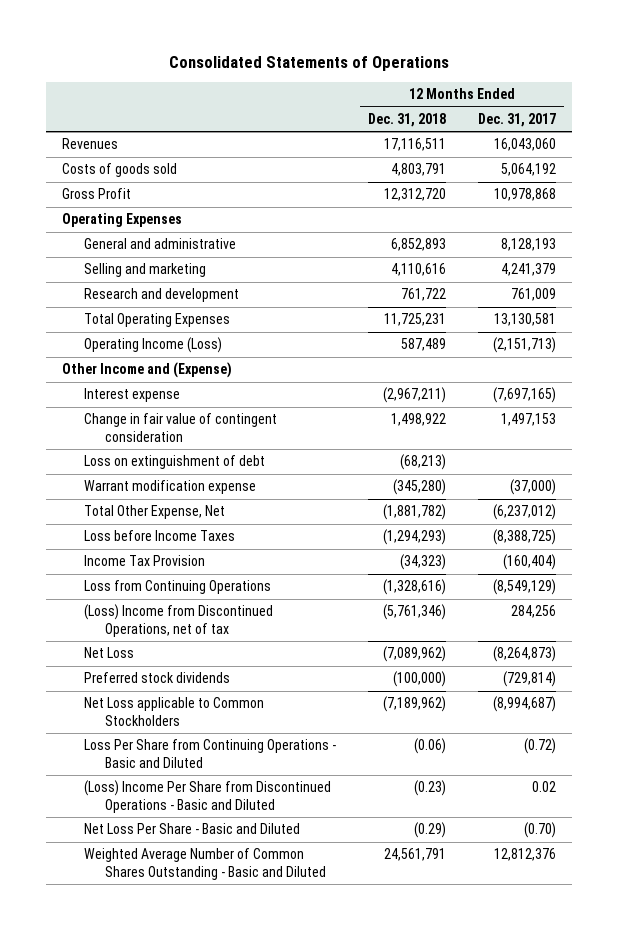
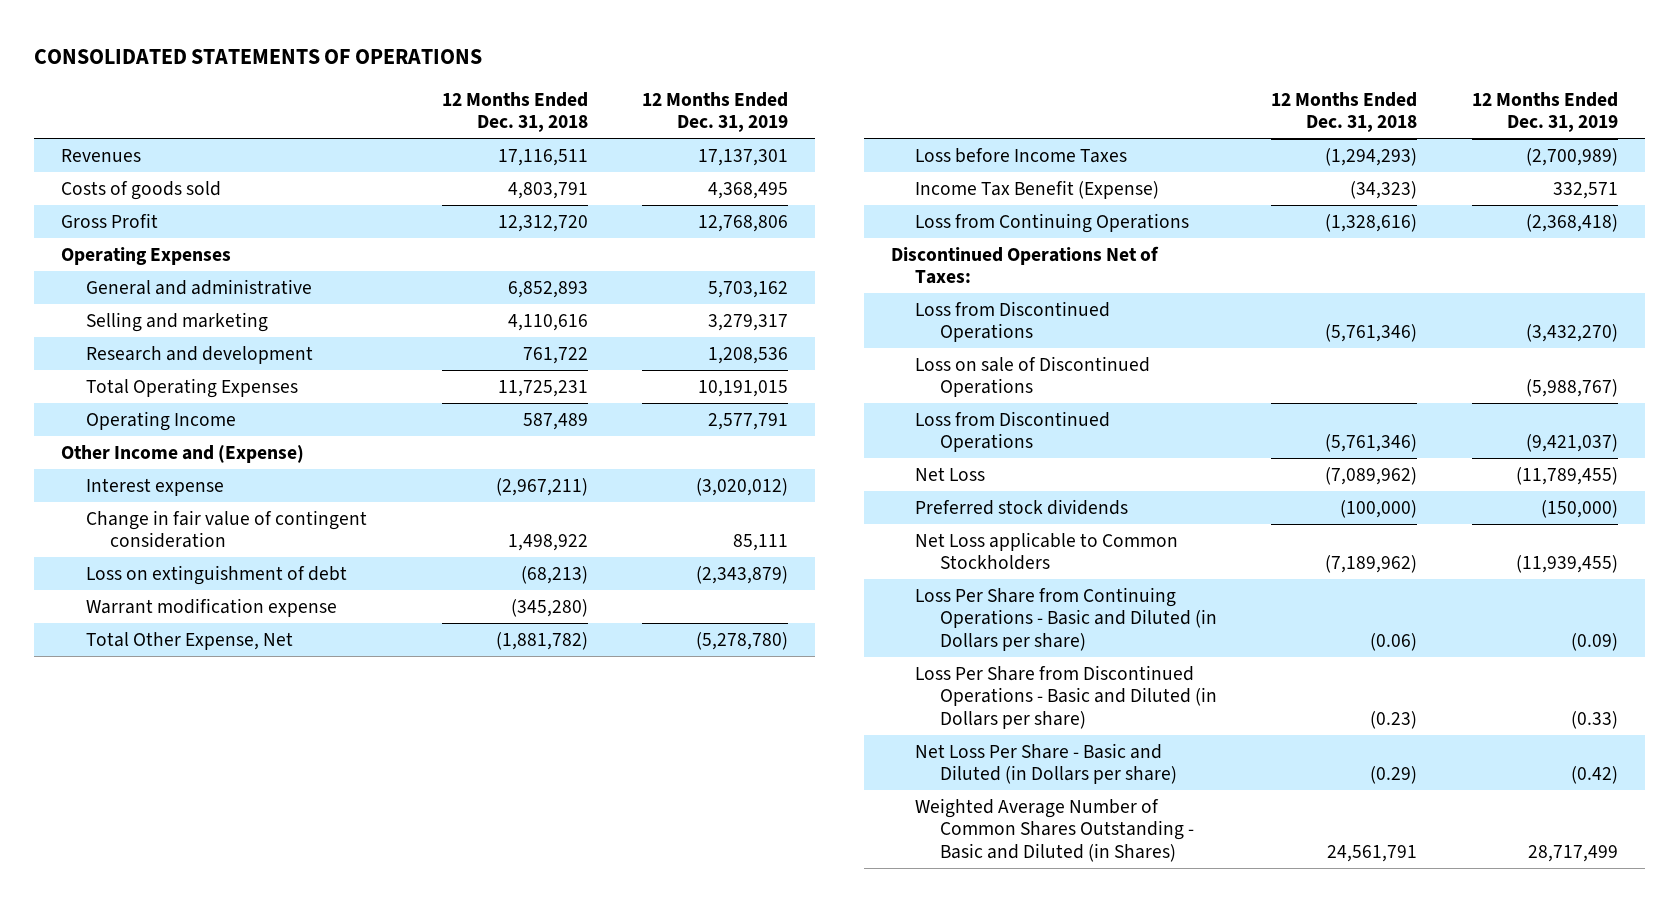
[169,55,450,71] Consolidated Statements of Operations -> [33,48,482,64] CONSOLIDATED STATEMENTS OF OPERATIONS
[478,113,557,128] Dec. 31, 2017 -> none
none -> [642,91,789,133] 12 Months Ended Dec. 31, 2019
[83,337,222,354] Operating Income (Loss) -> [85,410,236,431] Operating Income
[83,555,205,567] Income Tax Provision -> [915,179,1160,199] Income Tax Benefit (Expense)
none -> [890,245,1159,285] Discontinued Operations Net of Taxes:
none -> [915,300,1111,343] Loss from Discontinued Operations
none -> [915,355,1151,398] Loss on sale of Discontinued Operations
[83,604,273,637] (Loss) Income from Discontinued Operations, net of tax -> [915,410,1111,453] Loss from Discontinued Operations
[83,739,336,768] Loss Per Share from Continuing Operations - Basic and Diluted -> [915,586,1217,651] Loss Per Share from Continuing Operations - Basic and Diluted (in Dollars per share)
[83,780,331,813] (Loss) Income Per Share from Discontinued Operations - Basic and Diluted -> [915,664,1217,729] Loss Per Share from Discontinued Operations - Basic and Diluted (in Dollars per share)
[83,823,300,835] Net Loss Per Share - Basic and Diluted -> [915,742,1177,785] Net Loss Per Share - Basic and Diluted (in Dollars per share)
[83,848,327,880] Weighted Average Number of Common Shares Outstanding - Basic and Diluted -> [915,797,1194,862] Weighted Average Number of Common Shares Outstanding - Basic and Diluted (in Shares)

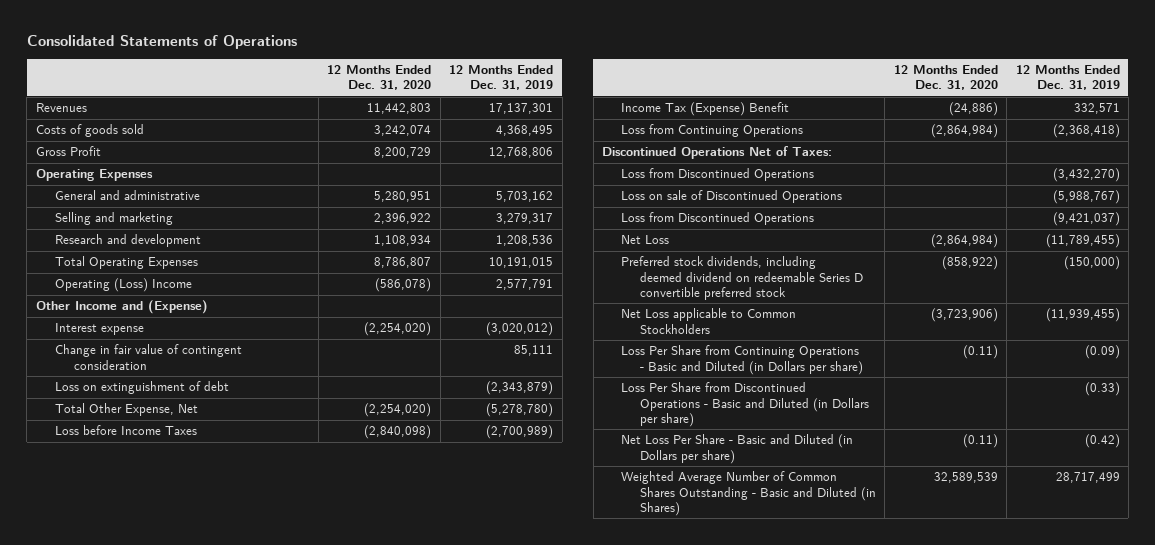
[33,48,482,64] CONSOLIDATED STATEMENTS OF OPERATIONS -> [26,35,297,50] Consolidated Statements of Operations
[441,91,588,133] 12 Months Ended Dec. 31, 2018 -> none
none -> [327,65,432,91] 12 Months Ended Dec. 31, 2020
[85,410,236,431] Operating Income -> [54,278,192,293] Operating (Loss) Income
[85,597,337,617] Warrant modification expense -> none
[915,179,1160,199] Income Tax Benefit (Expense) -> [621,102,790,117] Income Tax (Expense) Benefit
[915,498,1129,515] Preferred stock dividends -> [621,256,863,300] Preferred stock dividends, including deemed dividend on redeemable Series D convertible preferred stock

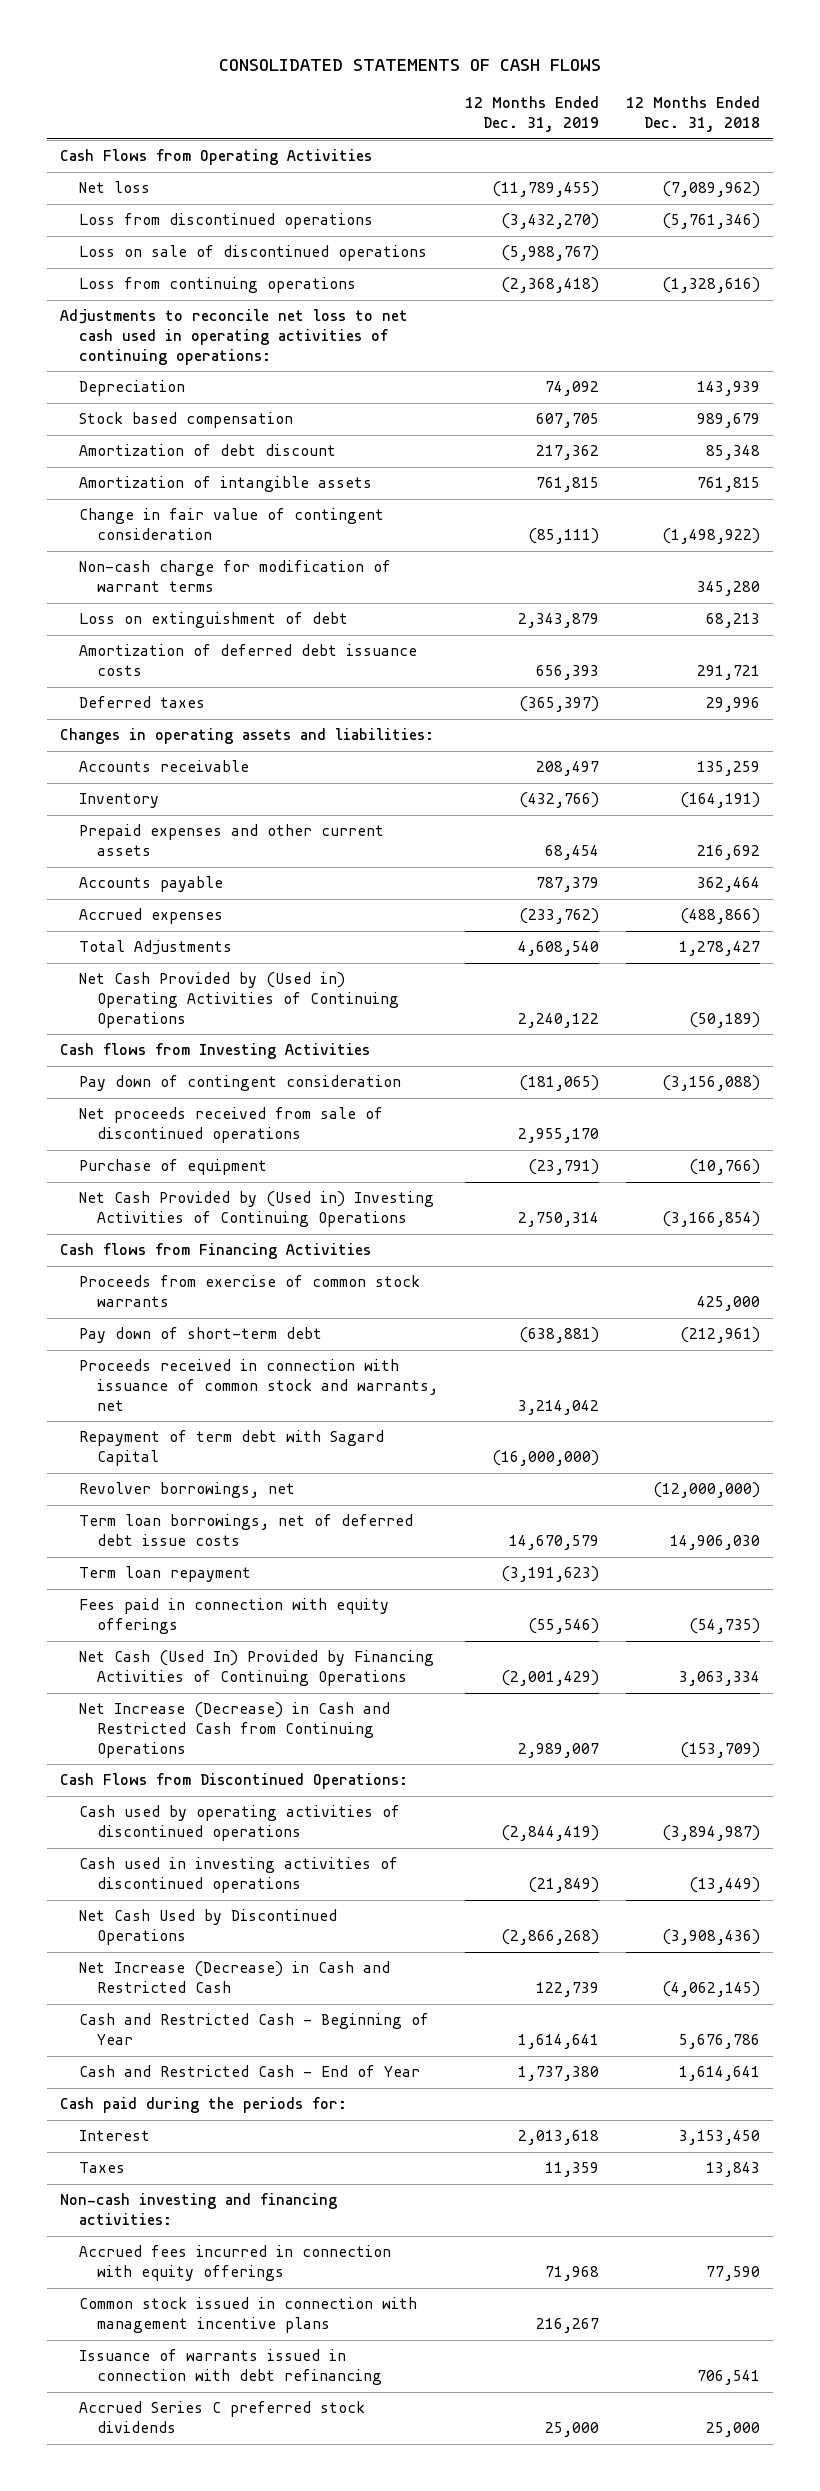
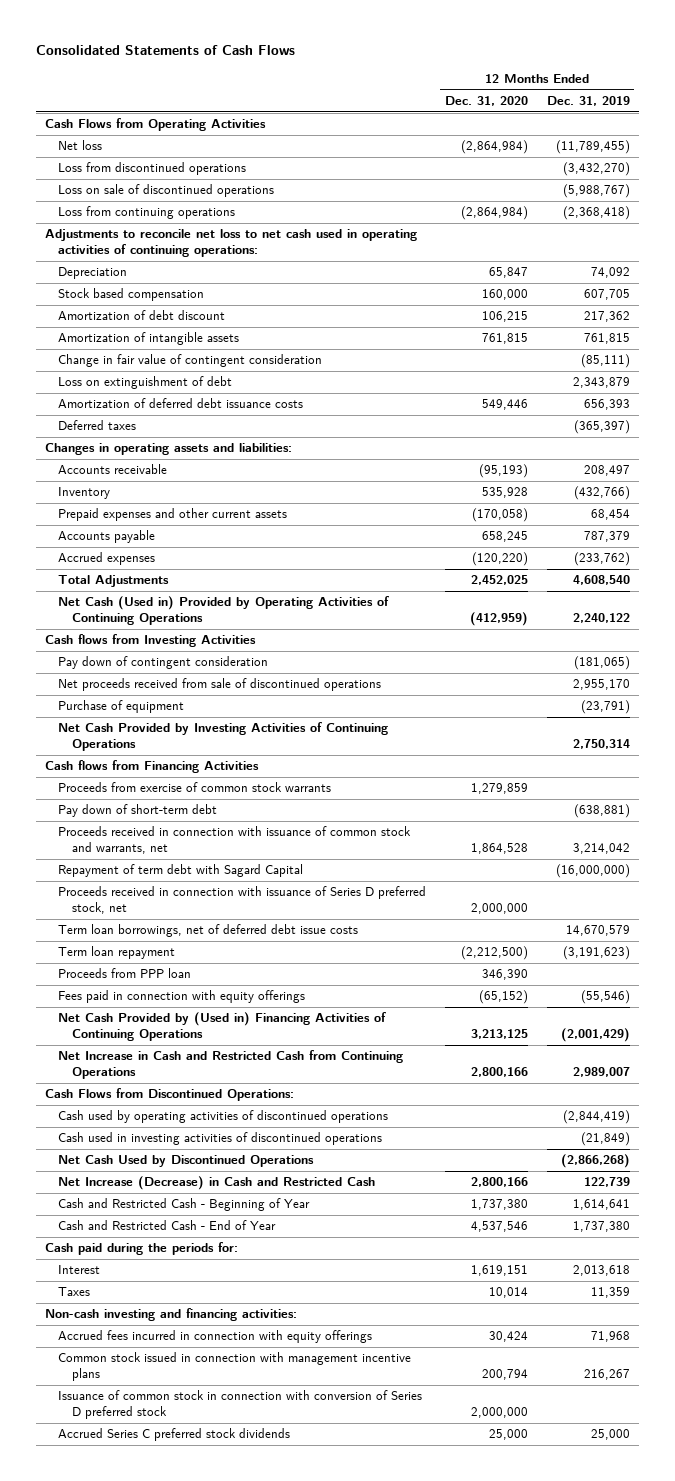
[219,59,602,72] CONSOLIDATED STATEMENTS OF CASH FLOWS -> [35,44,295,55] Consolidated Statements of Cash Flows
[625,96,760,133] 12 Months Ended Dec. 31, 2018 -> none
none -> [445,95,529,106] Dec. 31, 2020
[78,560,391,593] Non-cash charge for modification of warrant terms -> none
[78,972,400,1028] Net Cash Provided by (Used in) Operating Activities of Continuing Operations -> [58,596,390,625] Net Cash (Used in) Provided by Operating Activities of Continuing Operations
[78,1191,434,1228] Net Cash Provided by (Used in) Investing Activities of Continuing Operations -> [58,722,389,751] Net Cash Provided by Investing Activities of Continuing Operations
[78,1482,295,1499] Revolver borrowings, net -> none
none -> [58,886,427,914] Proceeds received in connection with issuance of Series D preferred stock, net
none -> [58,968,192,979] Proceeds from PPP loan
[78,1650,434,1687] Net Cash (Used In) Provided by Financing Activities of Continuing Operations -> [58,1012,387,1041] Net Cash Provided by (Used in) Financing Activities of Continuing Operations
[78,1702,390,1758] Net Increase (Decrease) in Cash and Restricted Cash from Continuing Operations -> [58,1050,404,1079] Net Increase in Cash and Restricted Cash from Continuing Operations
[78,2349,383,2386] Issuance of warrants issued in connection with debt refinancing -> none
none -> [58,1390,423,1419] Issuance of common stock in connection with conversion of Series D preferred stock

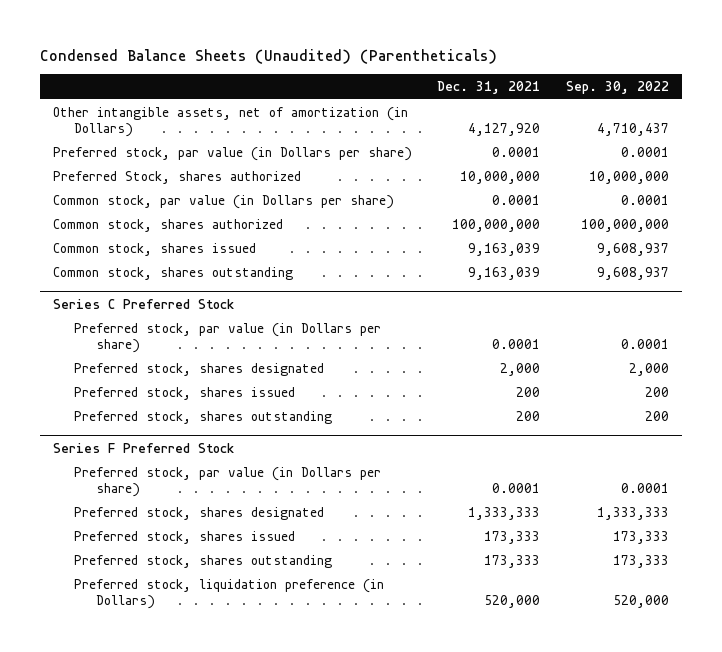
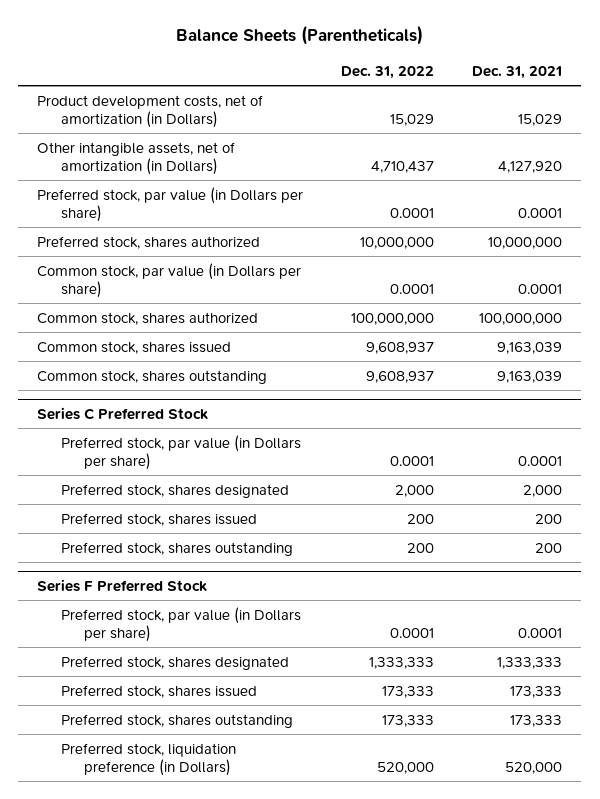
[39,48,497,64] Condensed Balance Sheets (Unaudited) (Parentheticals) -> [175,25,423,46] Balance Sheets (Parentheticals)
[566,81,670,95] Sep. 30, 2022 -> none
none -> [341,65,435,79] Dec. 31, 2022
none -> [37,94,264,128] Product development costs, net of amortization (in Dollars)
[52,170,301,184] Preferred Stock, shares authorized -> [37,235,261,249] Preferred stock, shares authorized

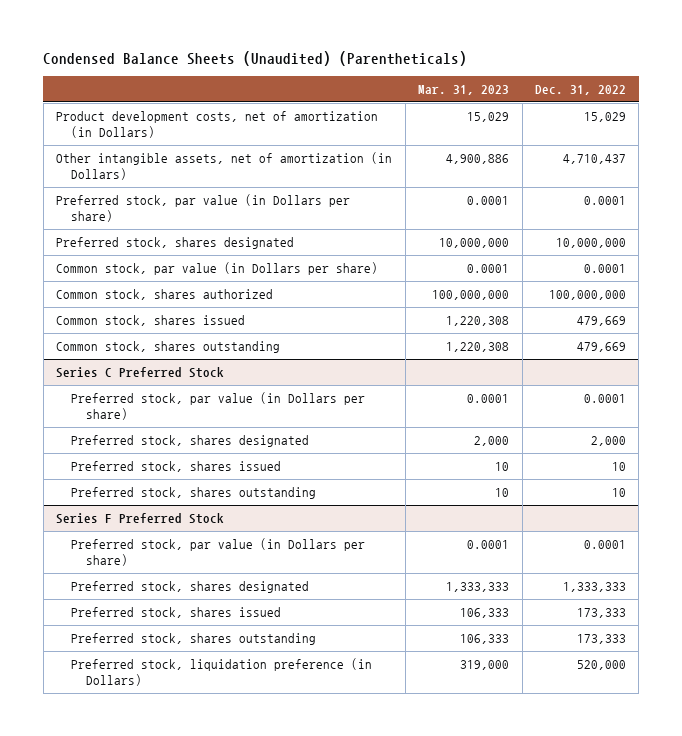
[175,25,423,46] Balance Sheets (Parentheticals) -> [43,51,468,67] Condensed Balance Sheets (Unaudited) (Parentheticals)
[472,65,563,79] Dec. 31, 2021 -> none
none -> [418,85,510,96] Mar. 31, 2023
[37,235,261,249] Preferred stock, shares authorized -> [56,236,295,249] Preferred stock, shares designated
[366,341,435,354] 9,608,937 -> [577,315,627,326] 479,669
[366,370,435,383] 9,608,937 -> [577,341,627,352] 479,669
[407,513,435,524] 200 -> [612,461,627,471] 10
[407,542,435,553] 200 -> [612,487,627,497] 10

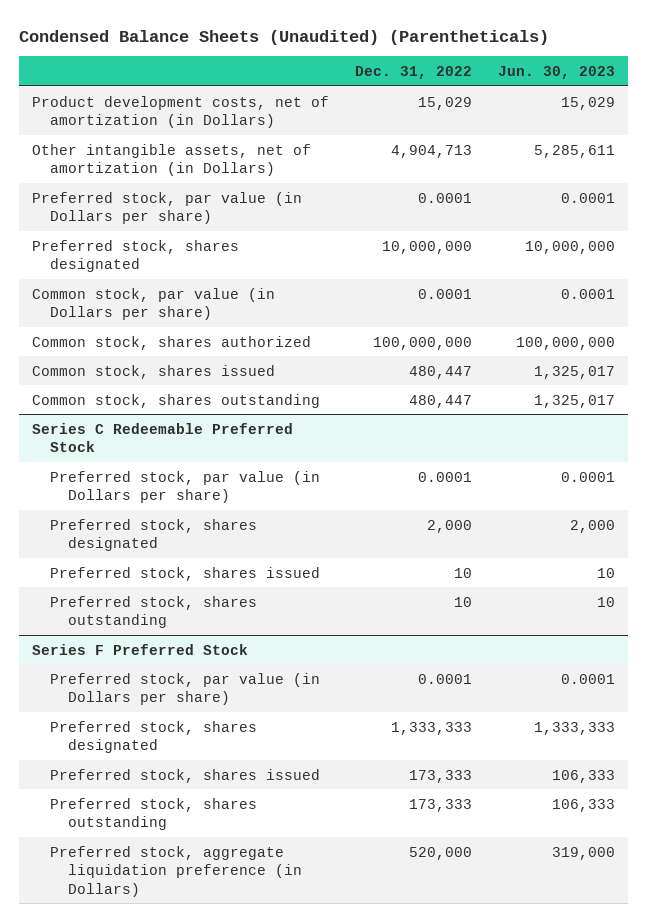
[418,85,510,96] Mar. 31, 2023 -> none
none -> [497,65,615,79] Jun. 30, 2023
[563,153,627,164] 4,710,437 -> [390,144,472,158] 4,904,713
[577,315,627,326] 479,669 -> [408,365,472,379] 480,447
[577,341,627,352] 479,669 -> [408,394,472,408] 480,447
[56,366,225,378] Series C Preferred Stock -> [31,422,293,453] Series C Redeemable Preferred Stock
[70,657,372,687] Preferred stock, liquidation preference (in Dollars) -> [50,845,303,897] Preferred stock, aggregate liquidation preference (in Dollars)

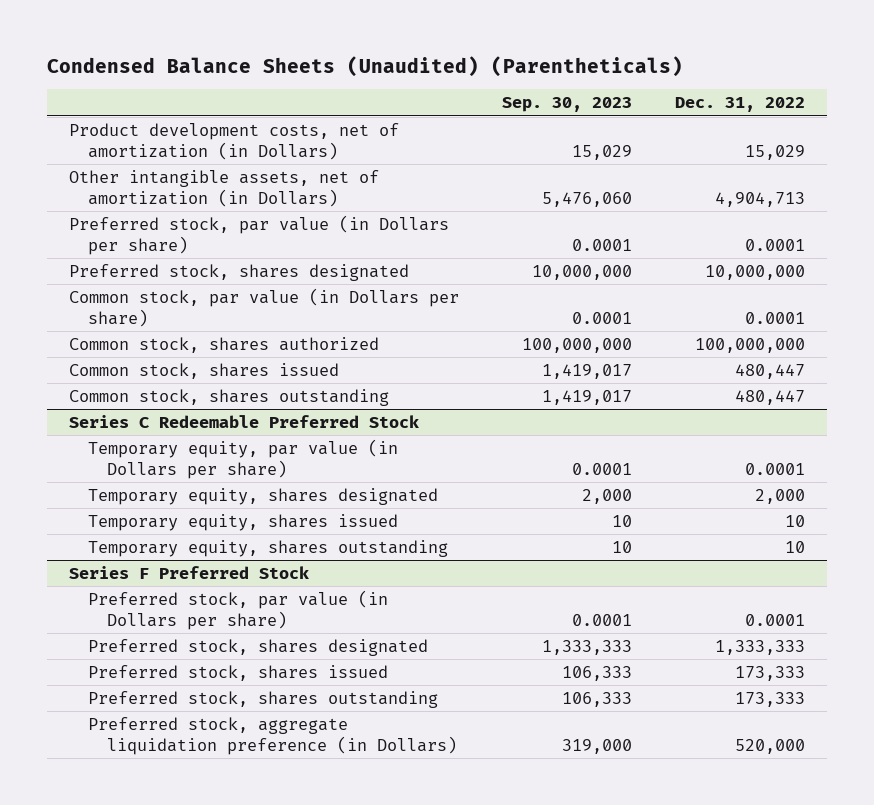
[497,65,615,79] Jun. 30, 2023 -> none
none -> [502,97,633,113] Sep. 30, 2023
[50,518,258,552] Preferred stock, shares designated -> none
[50,566,321,581] Preferred stock, shares issued -> none
[50,595,258,629] Preferred stock, shares outstanding -> none
[50,470,321,504] Preferred stock, par value (in Dollars per share) -> [88,438,399,479] Temporary equity, par value (in Dollars per share)
none -> [88,487,439,505] Temporary equity, shares designated
none -> [88,513,399,531] Temporary equity, shares issued
none -> [88,539,449,557] Temporary equity, shares outstanding

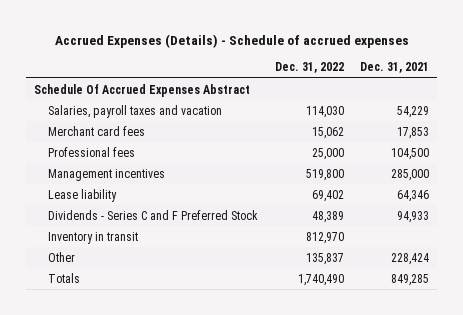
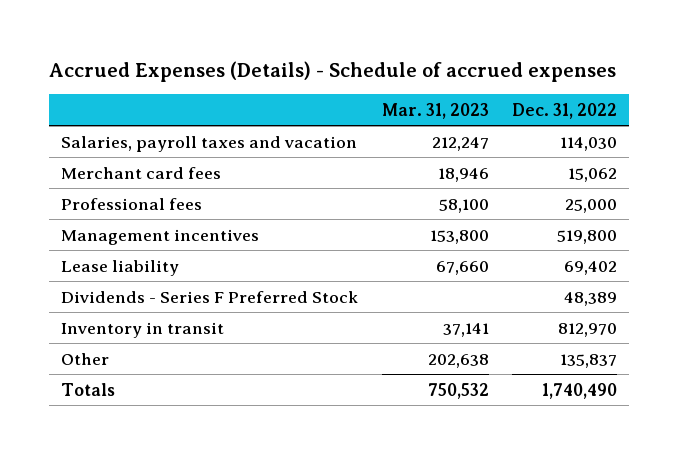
[359,62,429,74] Dec. 31, 2021 -> none
none -> [381,102,489,119] Mar. 31, 2023
[34,83,251,97] Schedule Of Accrued Expenses Abstract -> none
[48,209,259,220] Dividends - Series C and F Preferred Stock -> [61,290,359,303] Dividends - Series F Preferred Stock

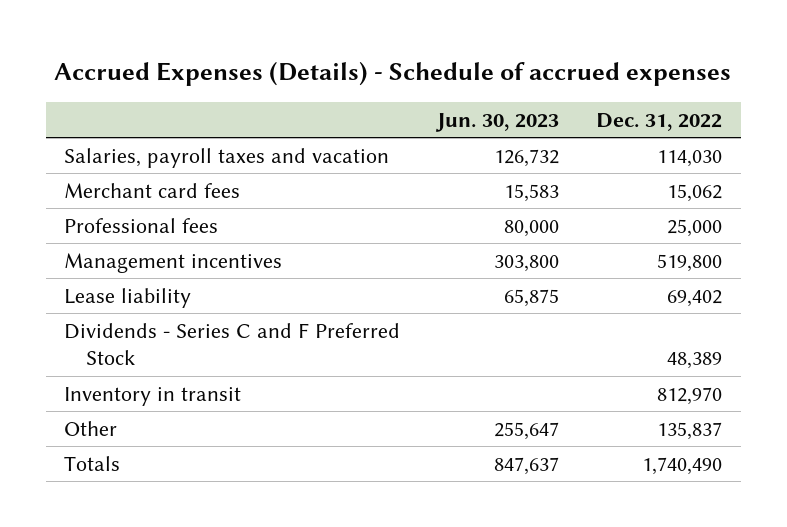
[381,102,489,119] Mar. 31, 2023 -> none
none -> [435,112,560,132] Jun. 30, 2023
[61,290,359,303] Dividends - Series F Preferred Stock -> [64,322,401,366] Dividends - Series C and F Preferred Stock

